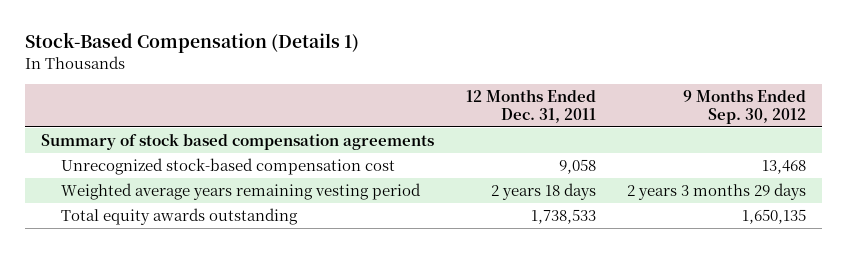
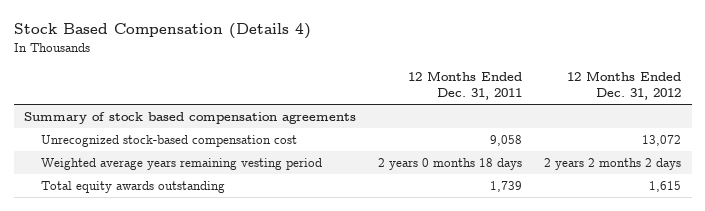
[25,32,360,54] Stock-Based Compensation (Details 1) -> [13,22,311,39] Stock Based Compensation (Details 4)
[683,88,807,124] 9 Months Ended Sep. 30, 2012 -> none
none -> [566,70,681,100] 12 Months Ended Dec. 31, 2012
[490,183,596,201] 2 years 18 days -> [378,158,523,171] 2 years 0 months 18 days
[530,209,596,225] 1,738,533 -> [490,181,523,193] 1,739

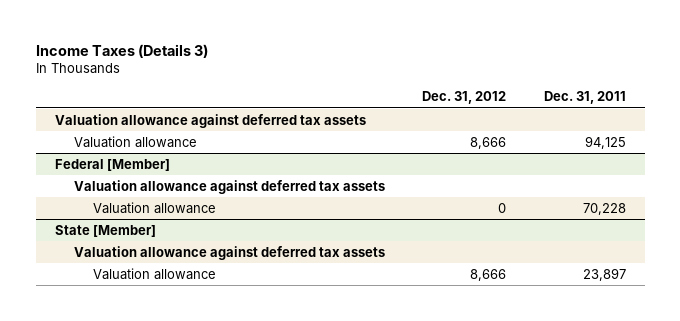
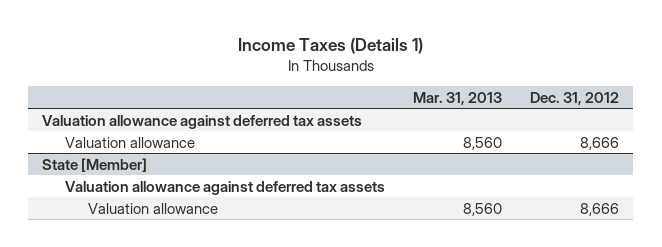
[35,43,208,58] Income Taxes (Details 3) -> [237,38,423,55] Income Taxes (Details 1)
[543,91,626,105] Dec. 31, 2011 -> none
none -> [413,91,503,105] Mar. 31, 2013
[54,158,170,171] Federal [Member] -> none
[73,179,385,194] Valuation allowance against deferred tax assets -> none
[93,201,217,214] Valuation allowance -> none

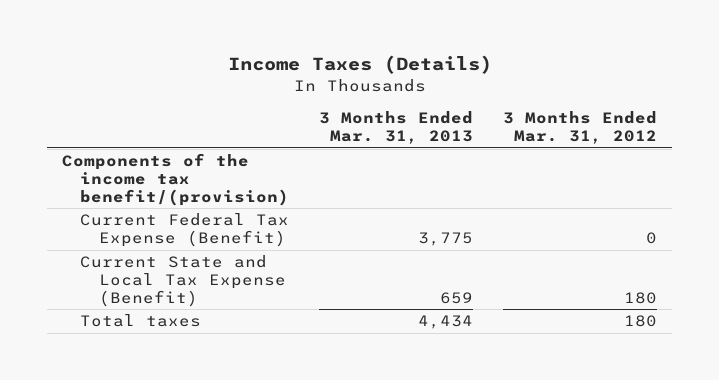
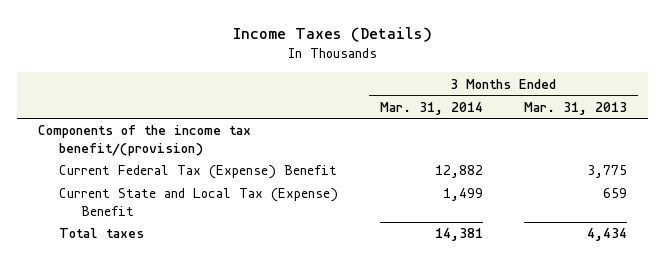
[503,111,658,144] 3 Months Ended Mar. 31, 2012 -> none
none -> [379,101,483,115] Mar. 31, 2014
[80,213,290,247] Current Federal Tax Expense (Benefit) -> [59,165,338,180] Current Federal Tax (Expense) Benefit
[80,255,286,307] Current State and Local Tax Expense (Benefit) -> [59,188,339,216] Current State and Local Tax (Expense) Benefit

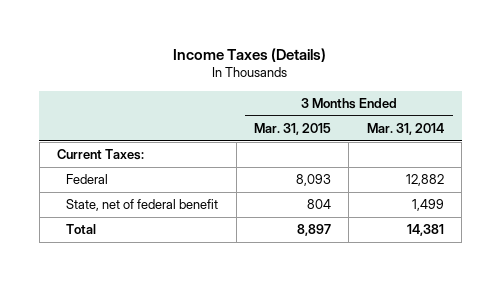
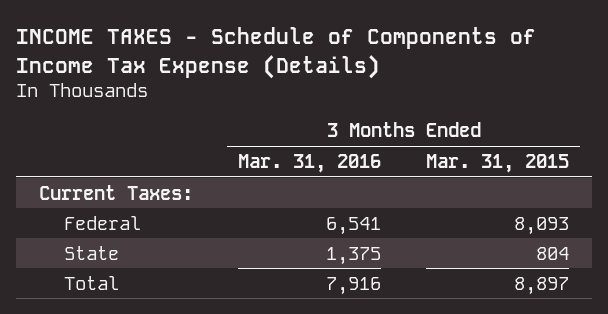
[173,47,327,62] Income Taxes (Details) -> [15,27,536,79] INCOME TAXES - Schedule of Components of Income Tax Expense (Details)
[366,123,444,136] Mar. 31, 2014 -> none
none -> [237,153,381,173] Mar. 31, 2016
[66,199,219,212] State, net of federal benefit -> [63,245,119,260] State

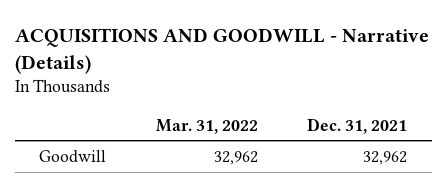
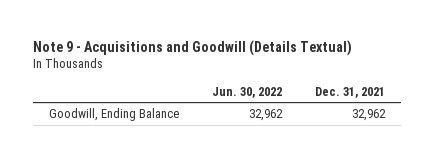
[14,27,429,74] ACQUISITIONS AND GOODWILL - Narrative (Details) -> [32,39,352,56] Note 9 - Acquisitions and Goodwill (Details Textual)
[155,118,258,134] Mar. 31, 2022 -> none
none -> [211,86,282,98] Jun. 30, 2022
[39,150,107,164] Goodwill -> [49,108,180,122] Goodwill, Ending Balance

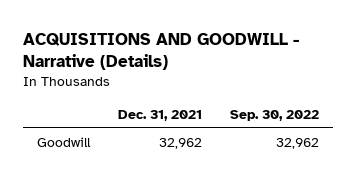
[32,39,352,56] Note 9 - Acquisitions and Goodwill (Details Textual) -> [23,33,300,71] ACQUISITIONS AND GOODWILL - Narrative (Details)
[211,86,282,98] Jun. 30, 2022 -> none
none -> [229,109,319,121] Sep. 30, 2022
[49,108,180,122] Goodwill, Ending Balance -> [37,137,92,148] Goodwill

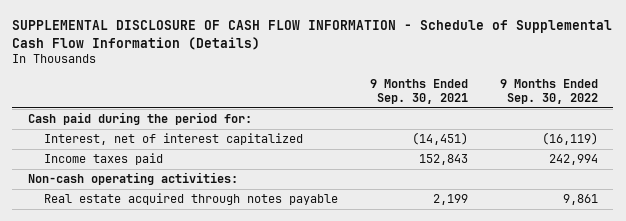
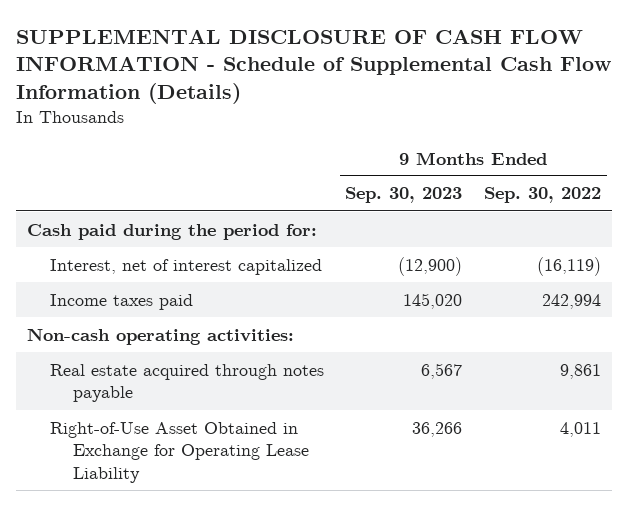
[369,79,468,105] 9 Months Ended Sep. 30, 2021 -> none
none -> [345,187,463,204] Sep. 30, 2023
none -> [49,421,309,484] Right-of-Use Asset Obtained in Exchange for Operating Lease Liability

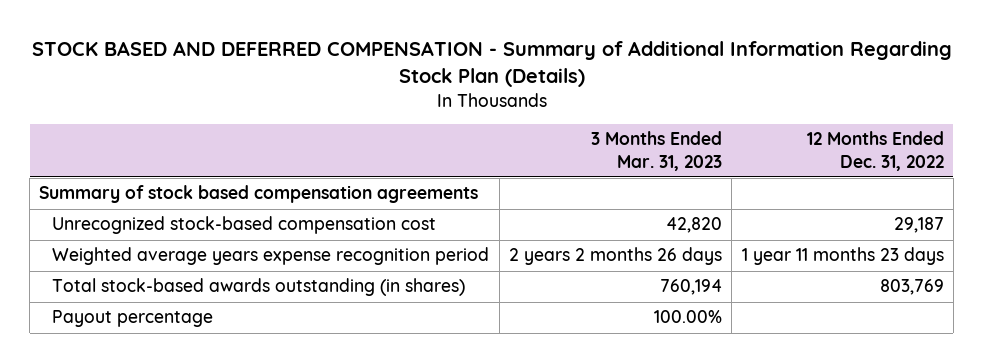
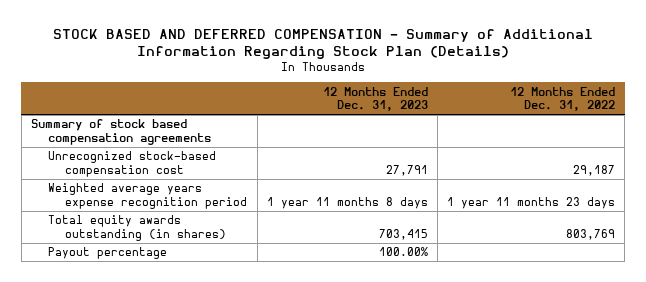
[591,131,723,171] 3 Months Ended Mar. 31, 2023 -> none
none -> [322,86,428,112] 12 Months Ended Dec. 31, 2023
[52,278,466,297] Total stock-based awards outstanding (in shares) -> [48,215,227,241] Total equity awards outstanding (in shares)

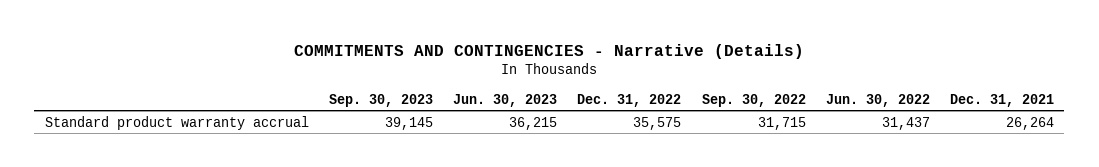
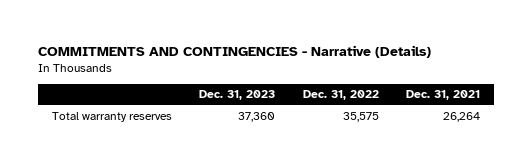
[328,93,433,107] Sep. 30, 2023 -> none
[453,93,558,107] Jun. 30, 2023 -> none
[701,93,806,107] Sep. 30, 2022 -> none
[825,93,930,107] Jun. 30, 2022 -> none
none -> [199,90,276,101] Dec. 31, 2023
[44,115,309,130] Standard product warranty accrual -> [51,112,172,123] Total warranty reserves

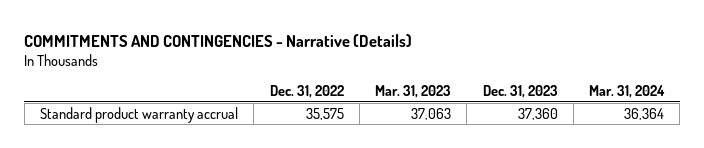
[406,90,481,101] Dec. 31, 2021 -> none
none -> [375,85,452,99] Mar. 31, 2023
none -> [589,85,666,99] Mar. 31, 2024
[51,112,172,123] Total warranty reserves -> [40,106,239,123] Standard product warranty accrual

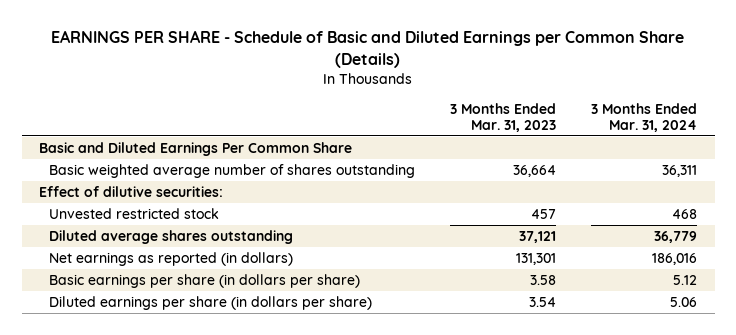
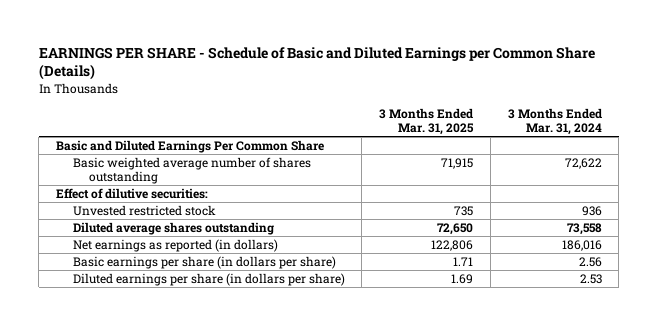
[450,102,557,132] 3 Months Ended Mar. 31, 2023 -> none
none -> [379,107,475,135] 3 Months Ended Mar. 31, 2025
[662,164,698,177] 36,311 -> [564,158,602,170] 72,622
[672,208,698,219] 468 -> [581,206,602,217] 936
[654,230,698,243] 36,779 -> [566,223,602,236] 73,558
[673,274,698,285] 5.12 -> [578,257,602,268] 2.56
[670,296,698,307] 5.06 -> [579,274,602,285] 2.53

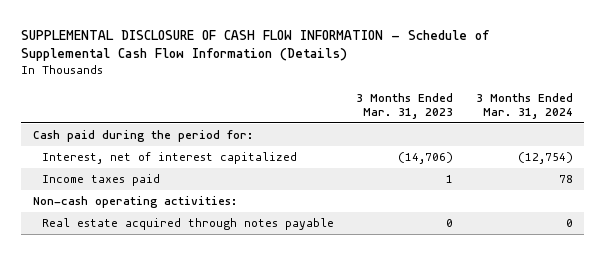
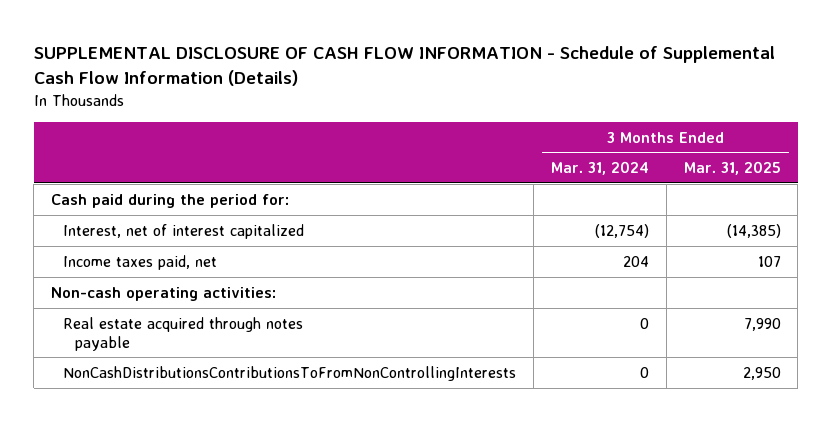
[356,92,454,119] 3 Months Ended Mar. 31, 2023 -> none
none -> [683,161,781,176] Mar. 31, 2025
[41,174,160,187] Income taxes paid -> [63,254,218,270] Income taxes paid, net
[558,175,573,184] 78 -> [622,255,649,267] 204
none -> [63,365,517,381] NonCashDistributionsContributionsToFromNonControllingInterests

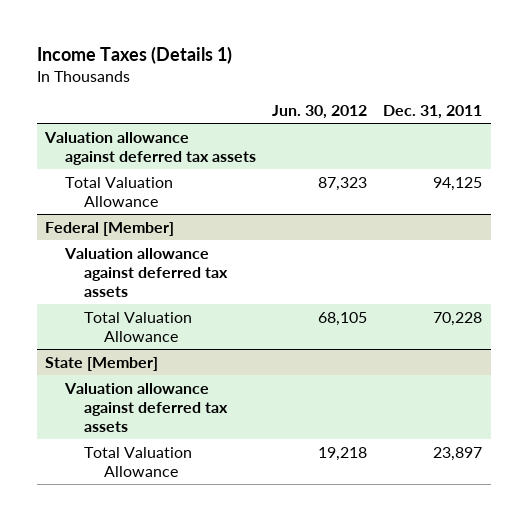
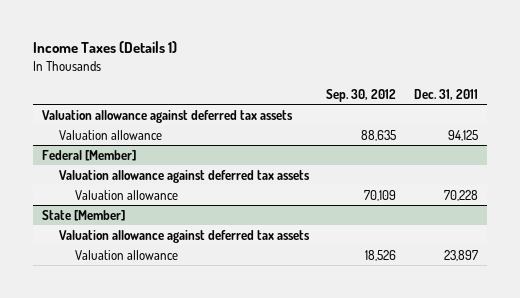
[272,104,368,119] Jun. 30, 2012 -> none
none -> [326,89,397,103] Sep. 30, 2012
[64,176,173,207] Total Valuation Allowance -> [58,129,162,140] Valuation allowance
[84,311,193,342] Total Valuation Allowance -> [75,189,179,200] Valuation allowance
[84,446,193,477] Total Valuation Allowance -> [75,249,179,260] Valuation allowance

